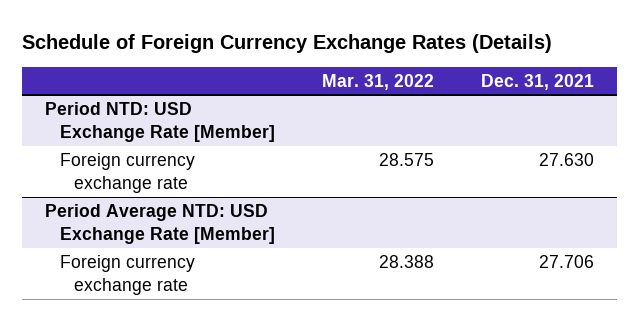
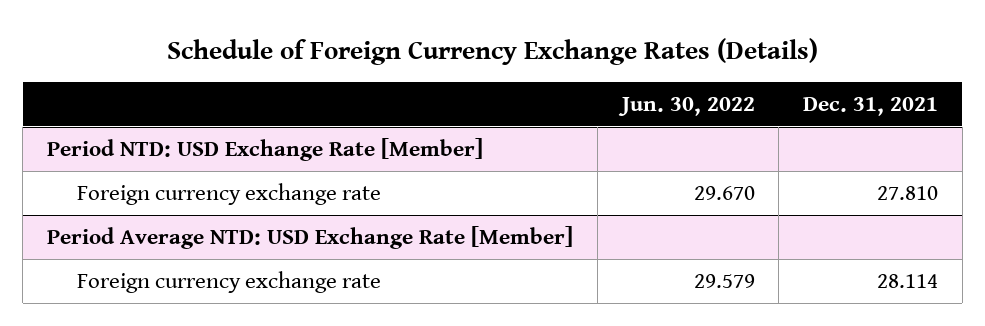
[321,73,434,90] Mar. 31, 2022 -> none
none -> [617,97,755,117] Jun. 30, 2022
[538,152,594,166] 27.630 -> [877,185,939,200] 27.810
[538,254,594,268] 27.706 -> [877,273,939,288] 28.114

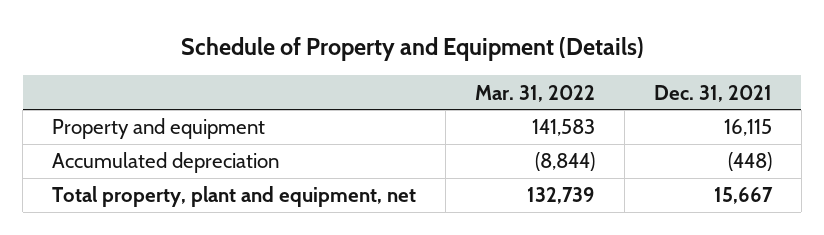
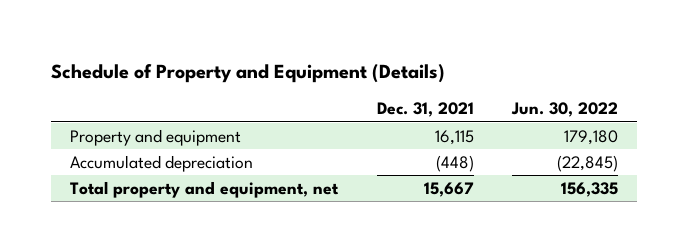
[475,84,596,102] Mar. 31, 2022 -> none
none -> [510,102,618,118] Jun. 30, 2022
[52,186,417,208] Total property, plant and equipment, net -> [70,180,340,198] Total property and equipment, net

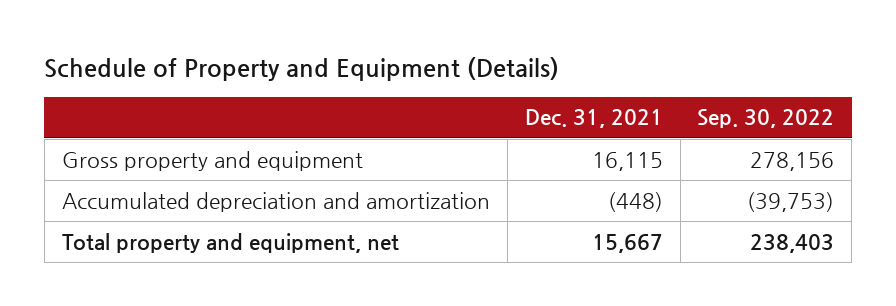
[510,102,618,118] Jun. 30, 2022 -> none
none -> [697,109,835,129] Sep. 30, 2022
[70,128,242,146] Property and equipment -> [61,150,363,171] Gross property and equipment
[70,154,254,172] Accumulated depreciation -> [61,191,490,212] Accumulated depreciation and amortization

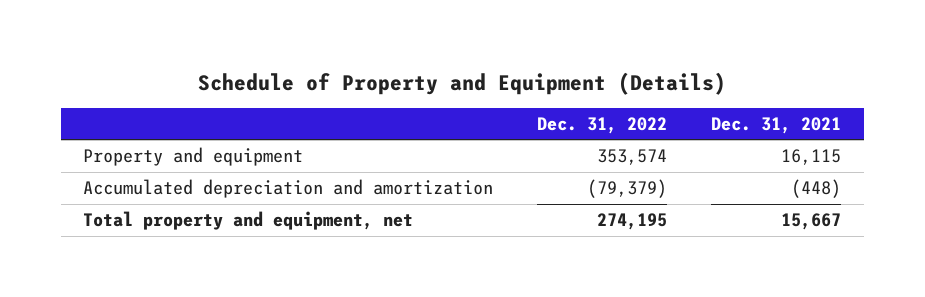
[697,109,835,129] Sep. 30, 2022 -> none
none -> [537,116,668,134] Dec. 31, 2022
[61,150,363,171] Gross property and equipment -> [83,147,304,167] Property and equipment

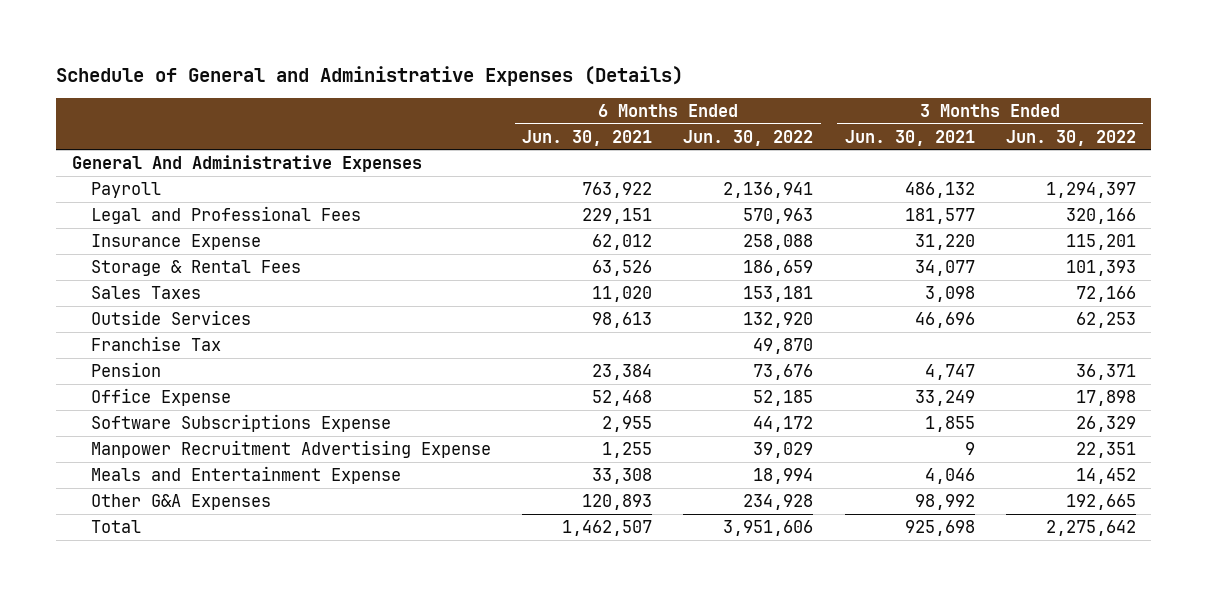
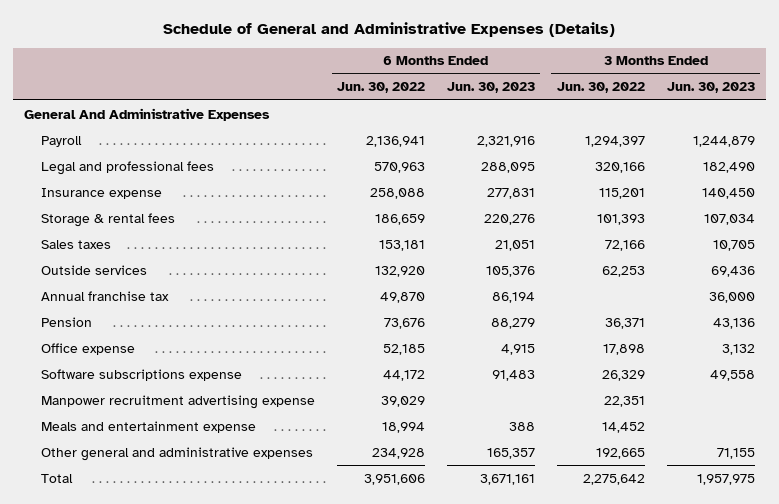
[522,129,653,146] Jun. 30, 2021 -> none
[844,129,975,146] Jun. 30, 2021 -> none
none -> [446,82,535,94] Jun. 30, 2023
none -> [666,82,755,94] Jun. 30, 2023
[91,205,362,224] Legal and Professional Fees -> [41,160,215,175] Legal and professional fees
[91,233,262,250] Insurance Expense -> [41,187,163,199] Insurance expense
[91,259,302,276] Storage & Rental Fees -> [41,212,176,227] Storage & rental fees
[91,285,202,299] Sales Taxes -> [41,239,112,249] Sales taxes
[91,309,252,325] Outside Services -> [41,264,148,275] Outside services
[91,335,222,351] Franchise Tax -> [41,290,170,301] Annual franchise tax
[91,387,232,406] Office Expense -> [41,342,136,355] Office expense
[91,413,392,432] Software Subscriptions Expense -> [41,368,243,381] Software subscriptions expense
[91,439,492,458] Manpower Recruitment Advertising Expense -> [41,394,316,409] Manpower recruitment advertising expense
[91,465,402,484] Meals and Entertainment Expense -> [41,420,257,433] Meals and entertainment expense
[91,493,272,510] Other G&A Expenses -> [41,446,314,461] Other general and administrative expenses

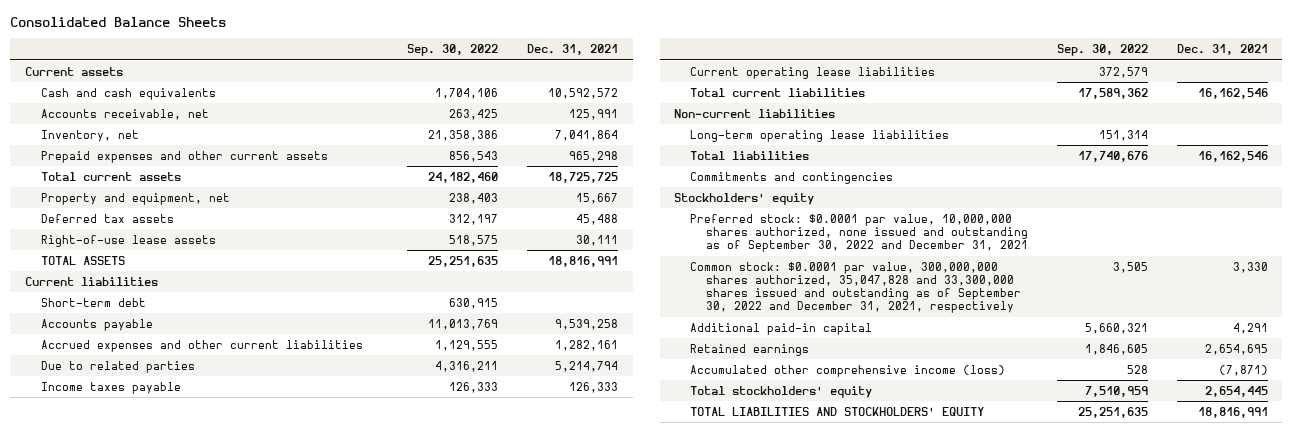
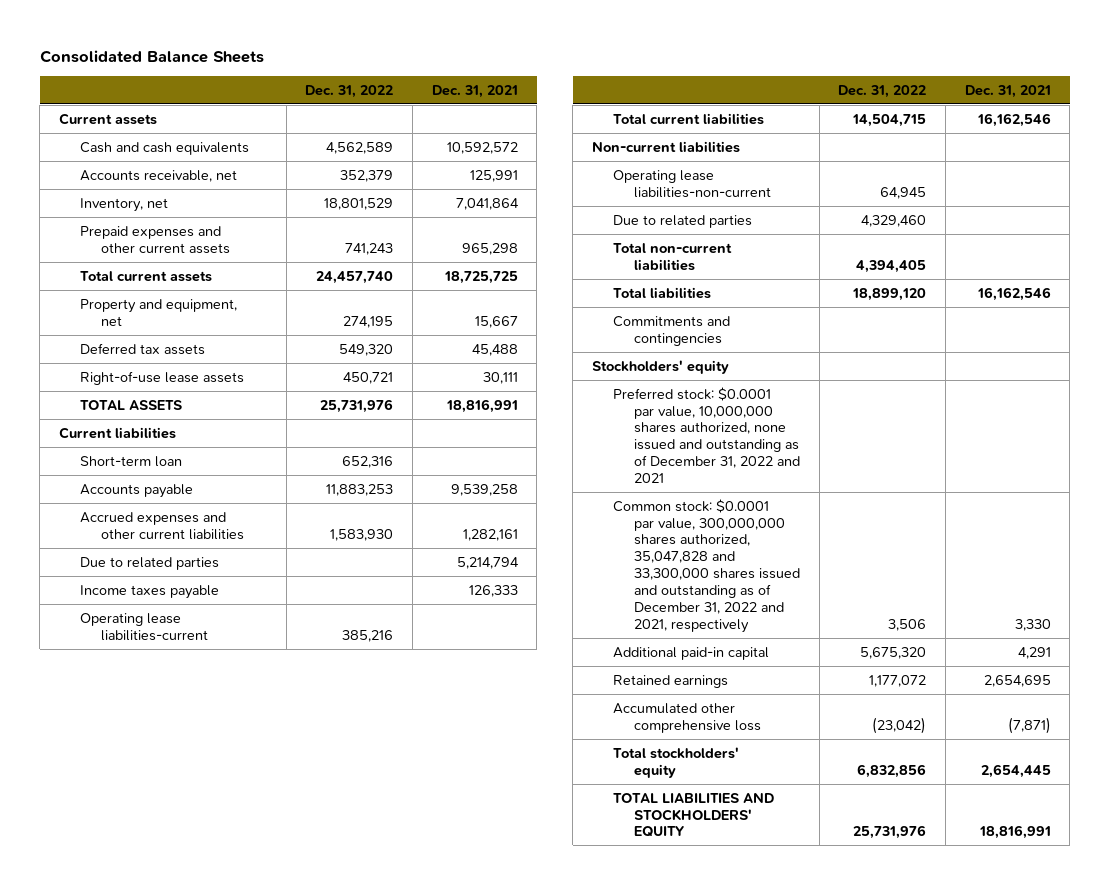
[407,44,499,57] Sep. 30, 2022 -> none
none -> [305,84,394,98] Dec. 31, 2022
[40,297,146,307] Short-term debt -> [79,455,182,467] Short-term loan
[690,66,936,79] Current operating lease liabilities -> [79,612,208,641] Operating lease liabilities-current
[690,129,950,142] Long-term operating lease liabilities -> [612,169,772,198] Operating lease liabilities-non-current
none -> [612,214,752,228] Due to related parties
none -> [612,242,732,271] Total non-current liabilities
[690,213,1028,253] Preferred stock: $0.0001 par value, 10,000,000 shares authorized, none issued and outstanding as of September 30, 2022 and December 31, 2021 -> [612,386,801,483] Preferred stock: $0.0001 par value, 10,000,000 shares authorized, none issued and outstanding as of December 31, 2022 and 2021
[690,261,1021,314] Common stock: $0.0001 par value, 300,000,000 shares authorized, 35,047,828 and 33,300,000 shares issued and outstanding as of September 30, 2022 and December 31, 2021, respectively -> [612,498,801,633] Common stock: $0.0001 par value, 300,000,000 shares authorized, 35,047,828 and 33,300,000 shares issued and outstanding as of December 31, 2022 and 2021, respectively
[690,364,1006,377] Accumulated other comprehensive income (loss) -> [612,702,762,733] Accumulated other comprehensive loss

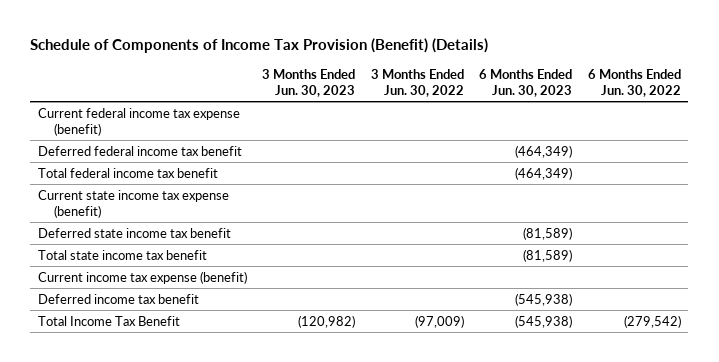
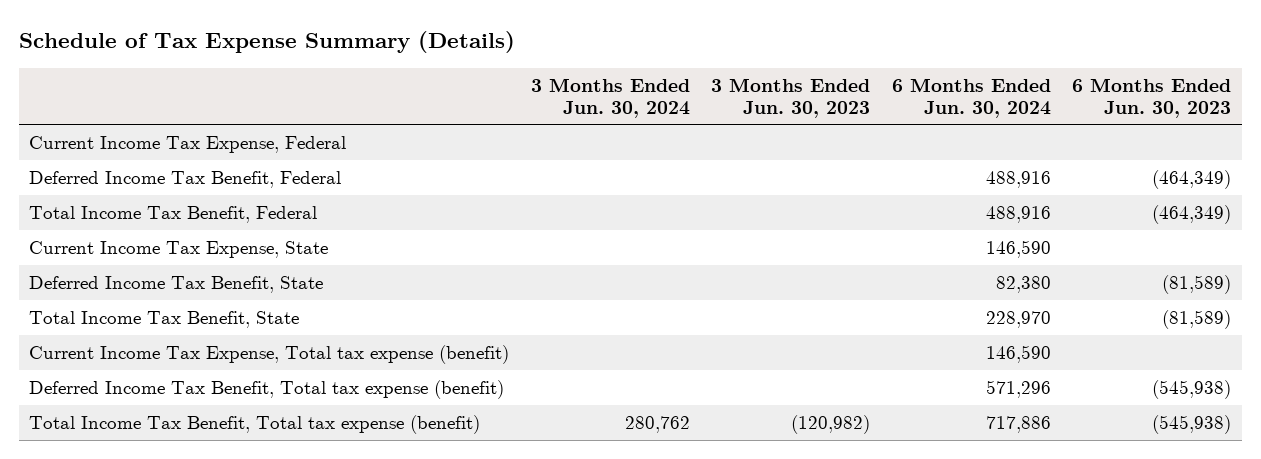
[30,38,489,54] Schedule of Components of Income Tax Provision (Benefit) (Details) -> [18,31,515,54] Schedule of Tax Expense Summary (Details)
[370,68,464,97] 3 Months Ended Jun. 30, 2022 -> none
[587,68,681,97] 6 Months Ended Jun. 30, 2022 -> none
none -> [530,77,690,118] 3 Months Ended Jun. 30, 2024
none -> [891,77,1051,118] 6 Months Ended Jun. 30, 2024
[38,107,241,136] Current federal income tax expense (benefit) -> [29,135,347,153] Current Income Tax Expense, Federal
[38,145,243,156] Deferred federal income tax benefit -> [29,170,342,188] Deferred Income Tax Benefit, Federal
[38,167,219,178] Total federal income tax benefit -> [29,205,318,223] Total Income Tax Benefit, Federal
[38,189,230,218] Current state income tax expense (benefit) -> [29,240,329,258] Current Income Tax Expense, State
[38,227,232,238] Deferred state income tax benefit -> [29,275,324,293] Deferred Income Tax Benefit, State
[38,249,208,260] Total state income tax benefit -> [29,310,300,328] Total Income Tax Benefit, State
[38,270,248,284] Current income tax expense (benefit) -> [29,344,510,364] Current Income Tax Expense, Total tax expense (benefit)
[38,293,200,304] Deferred income tax benefit -> [29,379,505,399] Deferred Income Tax Benefit, Total tax expense (benefit)
[38,315,181,326] Total Income Tax Benefit -> [29,414,481,434] Total Income Tax Benefit, Total tax expense (benefit)

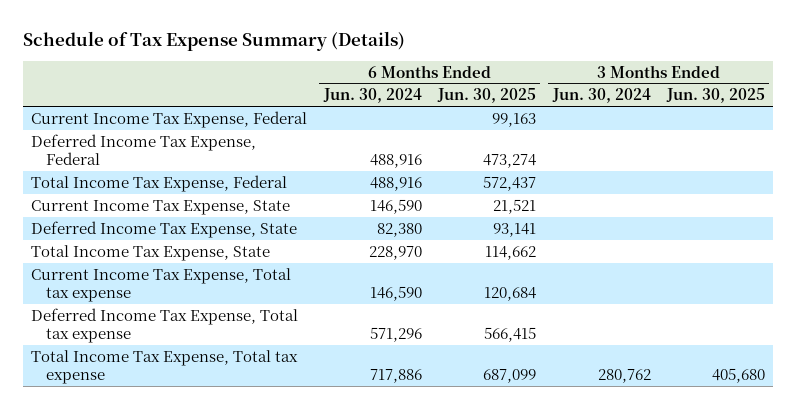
[711,77,871,118] 3 Months Ended Jun. 30, 2023 -> none
[1072,77,1232,118] 6 Months Ended Jun. 30, 2023 -> none
none -> [437,88,537,104] Jun. 30, 2025
none -> [666,88,766,104] Jun. 30, 2025
[29,170,342,188] Deferred Income Tax Benefit, Federal -> [30,133,256,165] Deferred Income Tax Expense, Federal
[29,205,318,223] Total Income Tax Benefit, Federal -> [30,174,287,192] Total Income Tax Expense, Federal
[29,275,324,293] Deferred Income Tax Benefit, State -> [30,220,297,238] Deferred Income Tax Expense, State
[29,310,300,328] Total Income Tax Benefit, State -> [30,244,270,261] Total Income Tax Expense, State
[29,344,510,364] Current Income Tax Expense, Total tax expense (benefit) -> [30,267,291,302] Current Income Tax Expense, Total tax expense
[29,379,505,399] Deferred Income Tax Benefit, Total tax expense (benefit) -> [30,307,298,343] Deferred Income Tax Expense, Total tax expense
[29,414,481,434] Total Income Tax Benefit, Total tax expense (benefit) -> [30,349,298,384] Total Income Tax Expense, Total tax expense

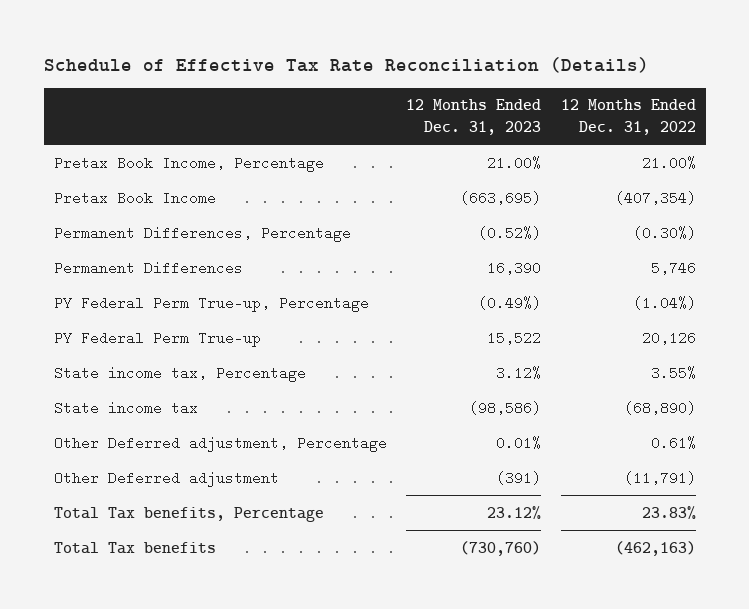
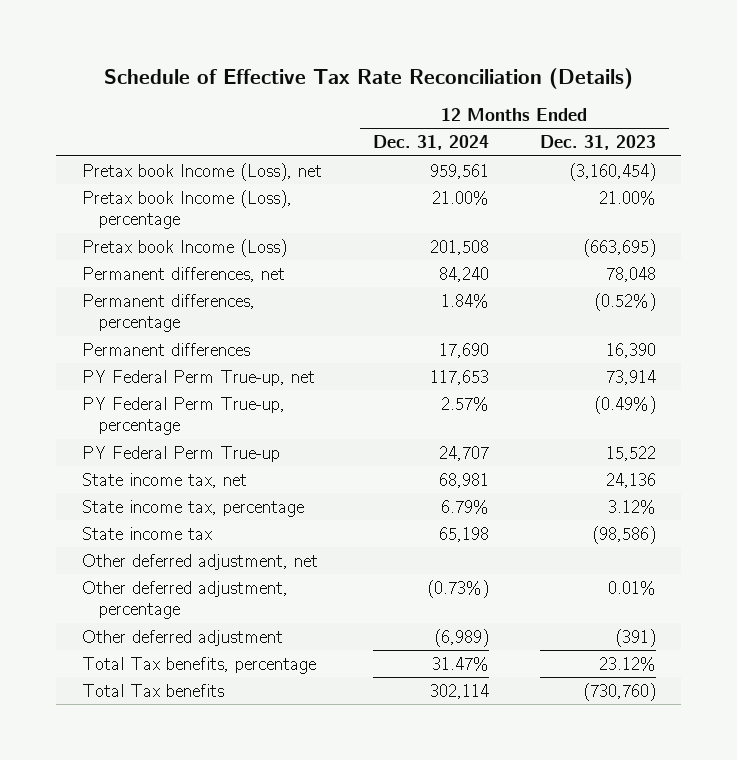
[560,99,696,136] 12 Months Ended Dec. 31, 2022 -> none
none -> [372,135,489,151] Dec. 31, 2024
none -> [81,162,322,181] Pretax book Income (Loss), net
[53,155,324,172] Pretax Book Income, Percentage -> [81,189,292,230] Pretax book Income (Loss), percentage
[53,190,216,205] Pretax Book Income -> [81,238,287,257] Pretax book Income (Loss)
none -> [81,266,285,282] Permanent differences, net
[53,225,351,242] Permanent Differences, Percentage -> [81,293,255,333] Permanent differences, percentage
[53,260,243,275] Permanent Differences -> [81,342,250,356] Permanent differences
none -> [81,369,315,386] PY Federal Perm True-up, net
[53,295,369,312] PY Federal Perm True-up, Percentage -> [81,396,285,436] PY Federal Perm True-up, percentage
none -> [81,472,247,488] State income tax, net
[53,365,306,382] State income tax, Percentage -> [81,499,304,517] State income tax, percentage
none -> [81,553,318,570] Other deferred adjustment, net
[53,435,387,452] Other Deferred adjustment, Percentage -> [81,580,288,620] Other deferred adjustment, percentage
[53,470,279,487] Other Deferred adjustment -> [81,629,283,646] Other deferred adjustment
[53,506,324,522] Total Tax benefits, Percentage -> [81,656,316,674] Total Tax benefits, percentage

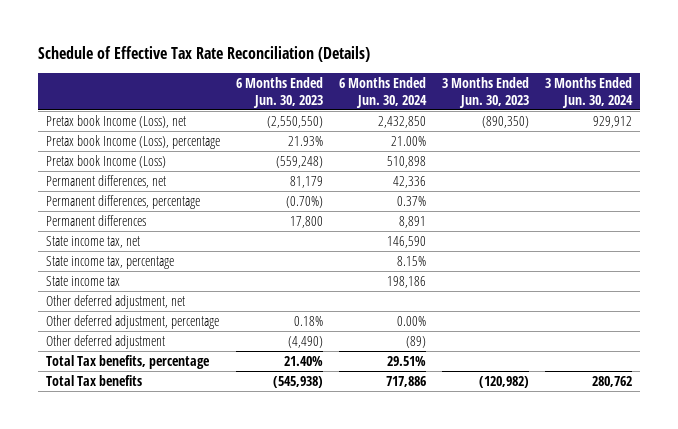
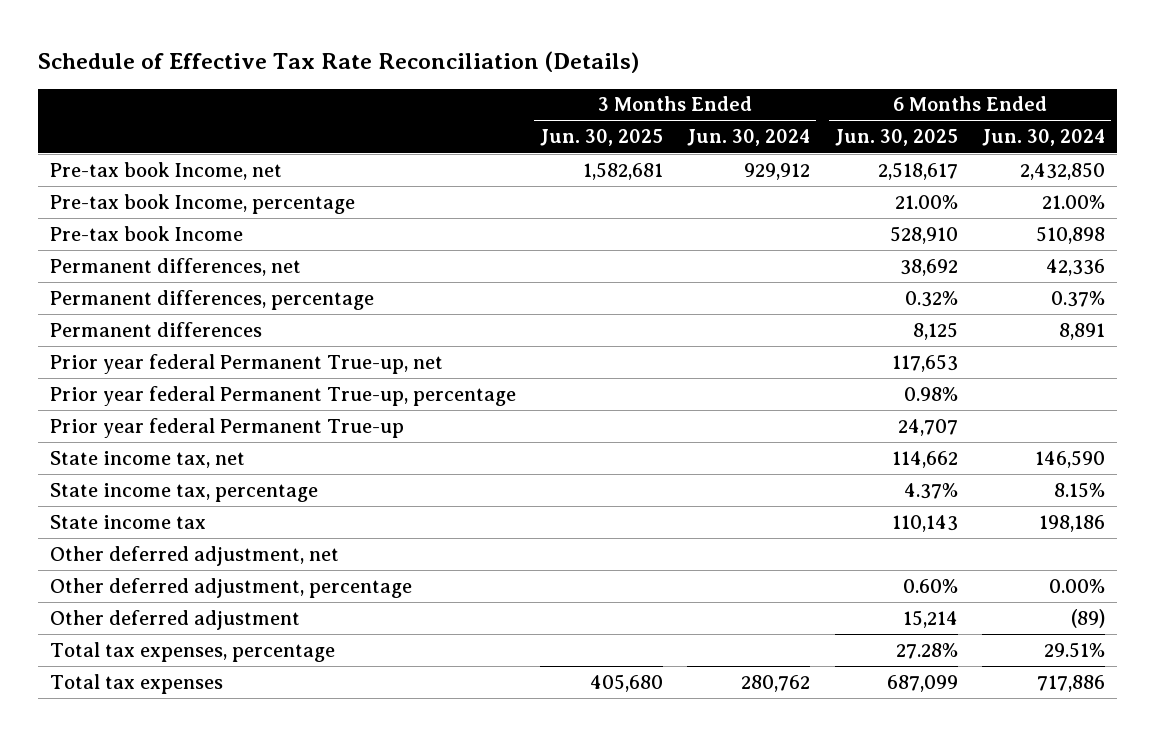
[236,77,324,108] 6 Months Ended Jun. 30, 2023 -> none
[441,77,529,108] 3 Months Ended Jun. 30, 2023 -> none
none -> [540,129,664,147] Jun. 30, 2025
none -> [834,129,958,147] Jun. 30, 2025
[46,114,187,128] Pretax book Income (Loss), net -> [50,161,283,180] Pre-tax book Income, net
[46,134,221,149] Pretax book Income (Loss), percentage -> [50,193,356,214] Pre-tax book Income, percentage
[46,154,167,168] Pretax book Income (Loss) -> [50,225,244,241] Pre-tax book Income
none -> [50,353,444,374] Prior year federal Permanent True-up, net
none -> [50,385,517,406] Prior year federal Permanent True-up, percentage
none -> [50,417,405,438] Prior year federal Permanent True-up
[46,354,211,369] Total Tax benefits, percentage -> [50,641,336,662] Total tax expenses, percentage
[46,374,143,386] Total Tax benefits -> [50,673,224,694] Total tax expenses

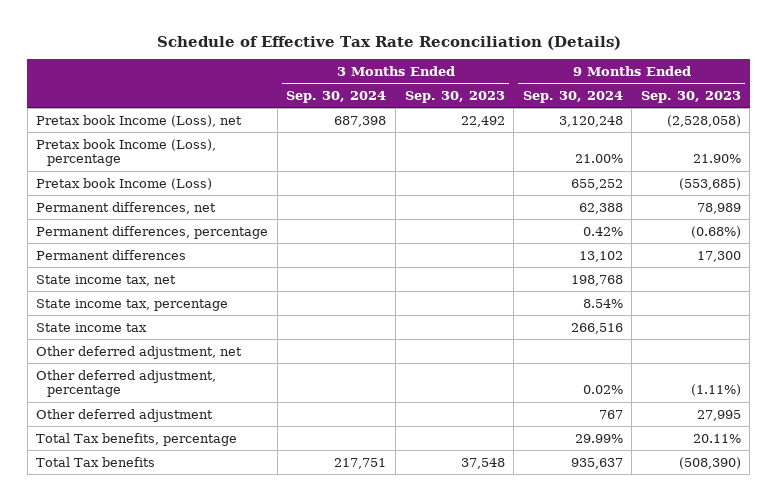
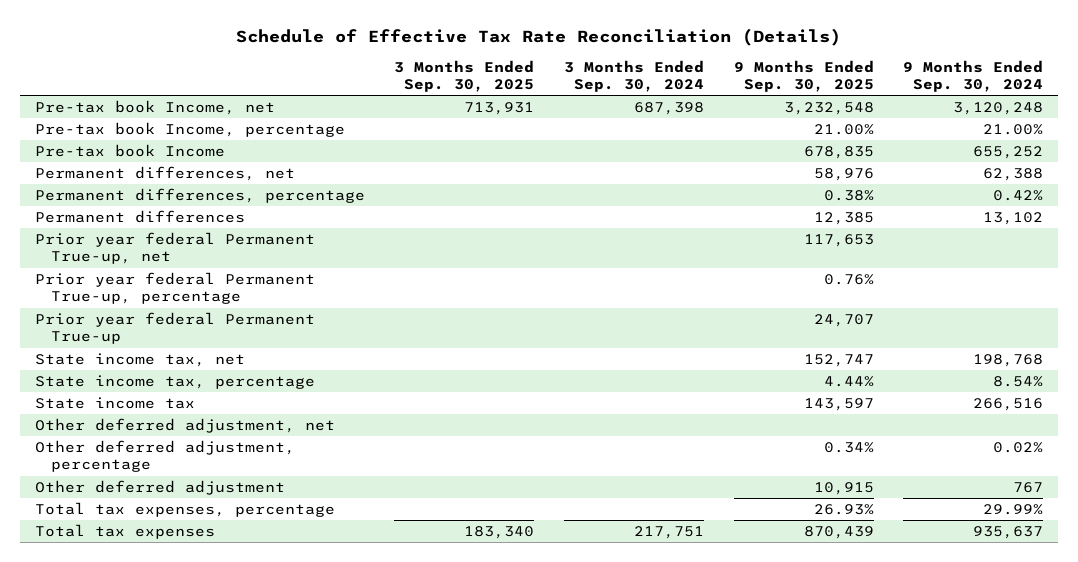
[404,90,505,103] Sep. 30, 2023 -> none
[640,90,741,103] Sep. 30, 2023 -> none
none -> [394,59,535,93] 3 Months Ended Sep. 30, 2025
none -> [733,59,874,93] 9 Months Ended Sep. 30, 2025
[36,114,243,127] Pretax book Income (Loss), net -> [34,100,275,116] Pre-tax book Income, net
[36,138,217,167] Pretax book Income (Loss), percentage -> [34,122,345,138] Pre-tax book Income, percentage
[36,177,213,190] Pretax book Income (Loss) -> [34,144,225,158] Pre-tax book Income
none -> [34,232,315,265] Prior year federal Permanent True-up, net
none -> [34,272,315,305] Prior year federal Permanent True-up, percentage
none -> [34,312,315,345] Prior year federal Permanent True-up
[36,432,238,446] Total Tax benefits, percentage -> [34,502,335,518] Total tax expenses, percentage
[36,456,156,467] Total Tax benefits -> [34,524,215,540] Total tax expenses

